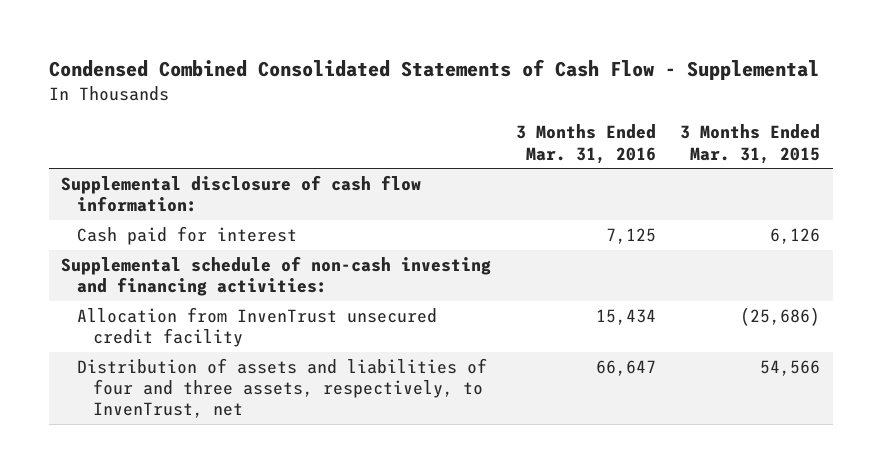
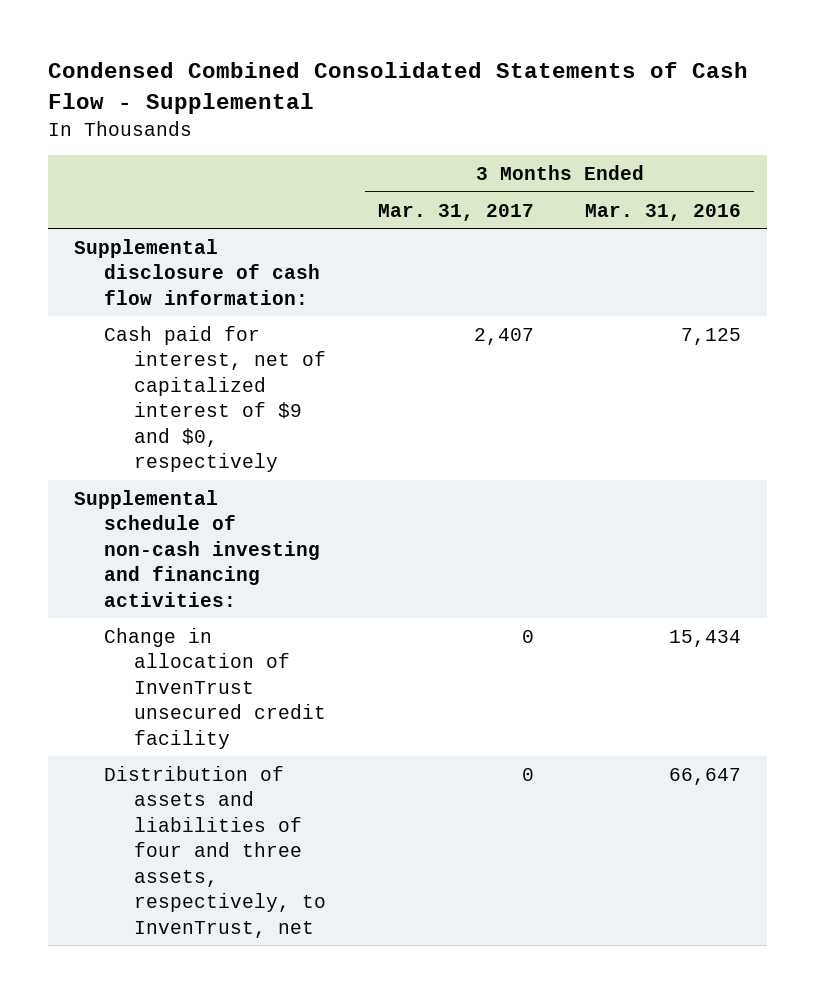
[680,124,821,164] 3 Months Ended Mar. 31, 2015 -> none
none -> [377,203,534,221] Mar. 31, 2017
[77,225,298,245] Cash paid for interest -> [103,325,326,473] Cash paid for interest, net of capitalized interest of $9 and $0, respectively
[77,306,438,348] Allocation from InvenTrust unsecured credit facility -> [103,627,326,749] Change in allocation of InvenTrust unsecured credit facility

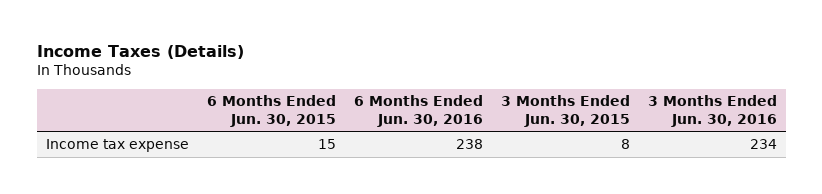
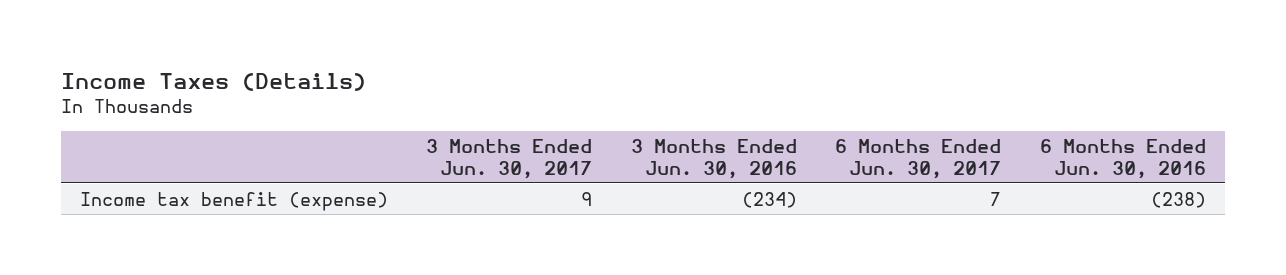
[206,95,336,127] 6 Months Ended Jun. 30, 2015 -> none
[500,95,630,127] 3 Months Ended Jun. 30, 2015 -> none
none -> [426,139,593,179] 3 Months Ended Jun. 30, 2017
none -> [835,139,1002,179] 6 Months Ended Jun. 30, 2017
[45,139,189,153] Income tax expense -> [79,191,388,211] Income tax benefit (expense)
[455,139,483,150] 238 -> [1150,191,1206,208] (238)
[749,139,777,150] 234 -> [741,191,797,208] (234)

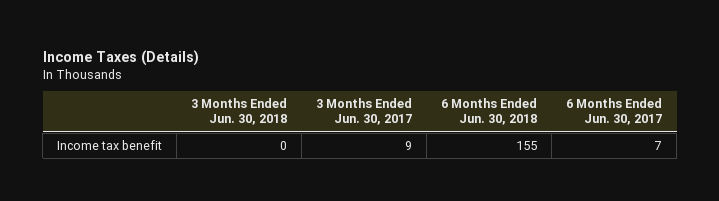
[630,139,797,179] 3 Months Ended Jun. 30, 2016 -> none
[1039,139,1206,179] 6 Months Ended Jun. 30, 2016 -> none
none -> [191,97,288,126] 3 Months Ended Jun. 30, 2018
none -> [441,97,538,126] 6 Months Ended Jun. 30, 2018
[79,191,388,211] Income tax benefit (expense) -> [57,139,163,150] Income tax benefit

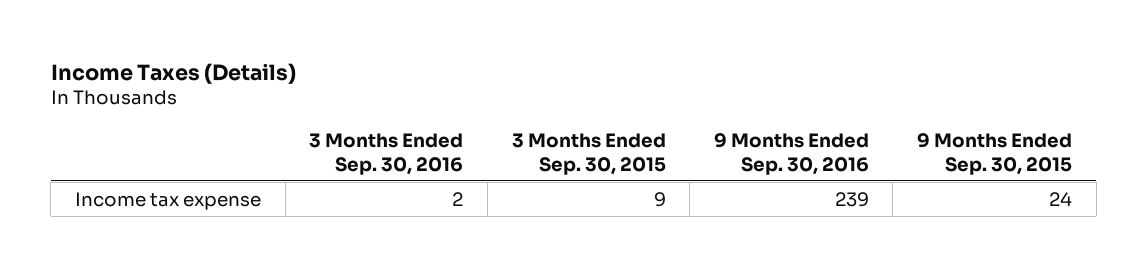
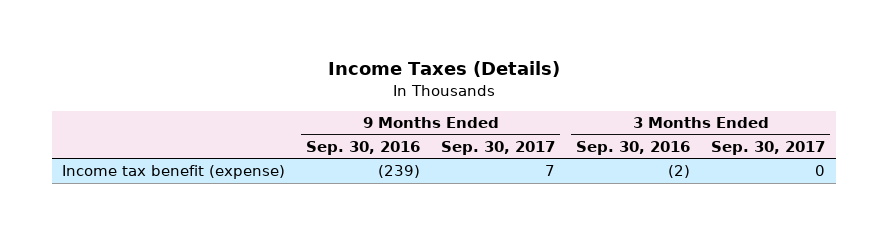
[511,132,666,175] 3 Months Ended Sep. 30, 2015 -> none
[917,132,1073,175] 9 Months Ended Sep. 30, 2015 -> none
none -> [441,140,556,155] Sep. 30, 2017
none -> [711,140,826,155] Sep. 30, 2017
[75,191,262,210] Income tax expense -> [62,165,286,180] Income tax benefit (expense)
[452,191,464,206] 2 -> [668,165,691,179] (2)
[834,191,869,207] 239 -> [378,165,421,179] (239)

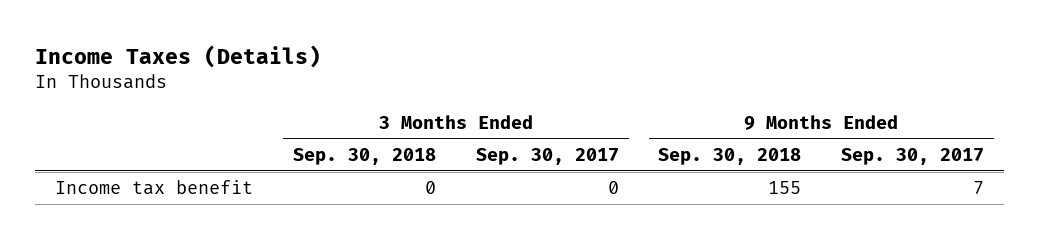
[306,140,421,155] Sep. 30, 2016 -> none
[576,140,691,155] Sep. 30, 2016 -> none
none -> [293,148,437,166] Sep. 30, 2018
none -> [658,148,802,166] Sep. 30, 2018
[62,165,286,180] Income tax benefit (expense) -> [55,180,254,196] Income tax benefit

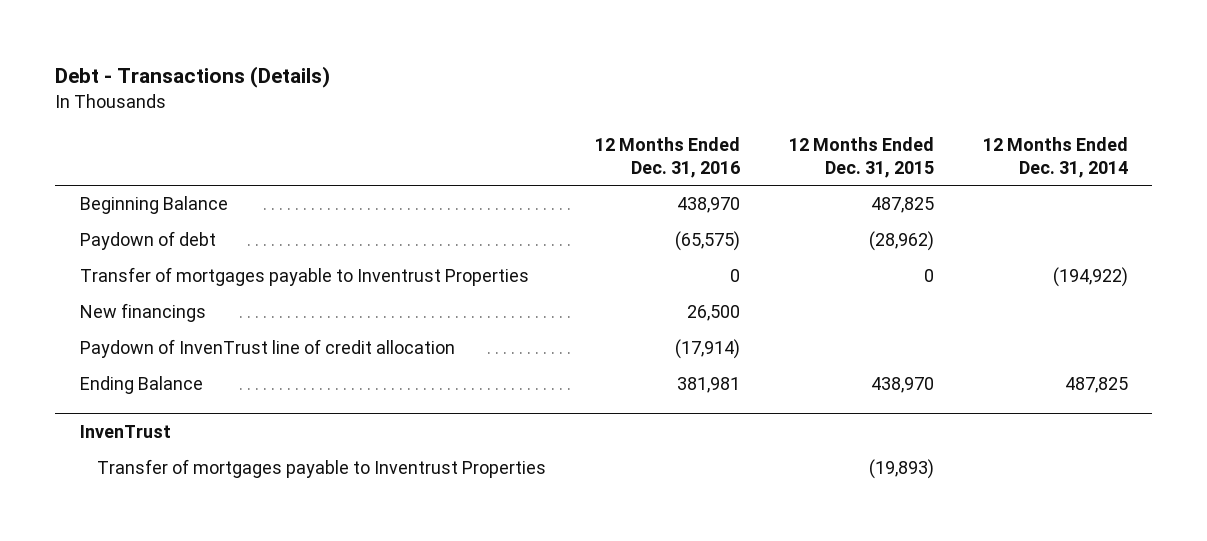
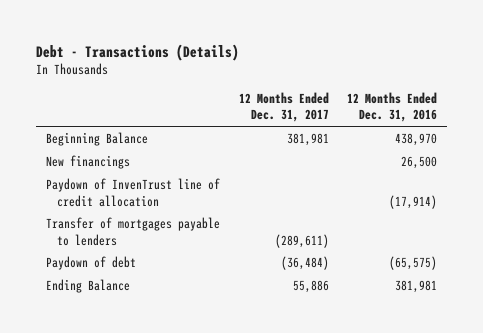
[788,136,934,178] 12 Months Ended Dec. 31, 2015 -> none
[982,136,1128,178] 12 Months Ended Dec. 31, 2014 -> none
none -> [238,91,329,123] 12 Months Ended Dec. 31, 2017
[79,267,529,287] Transfer of mortgages payable to Inventrust Properties -> none
none -> [45,216,220,246] Transfer of mortgages payable to lenders
[79,231,216,251] Paydown of debt -> [45,255,136,270] Paydown of debt
[79,425,171,439] InvenTrust -> none
[97,459,547,479] Transfer of mortgages payable to Inventrust Properties -> none

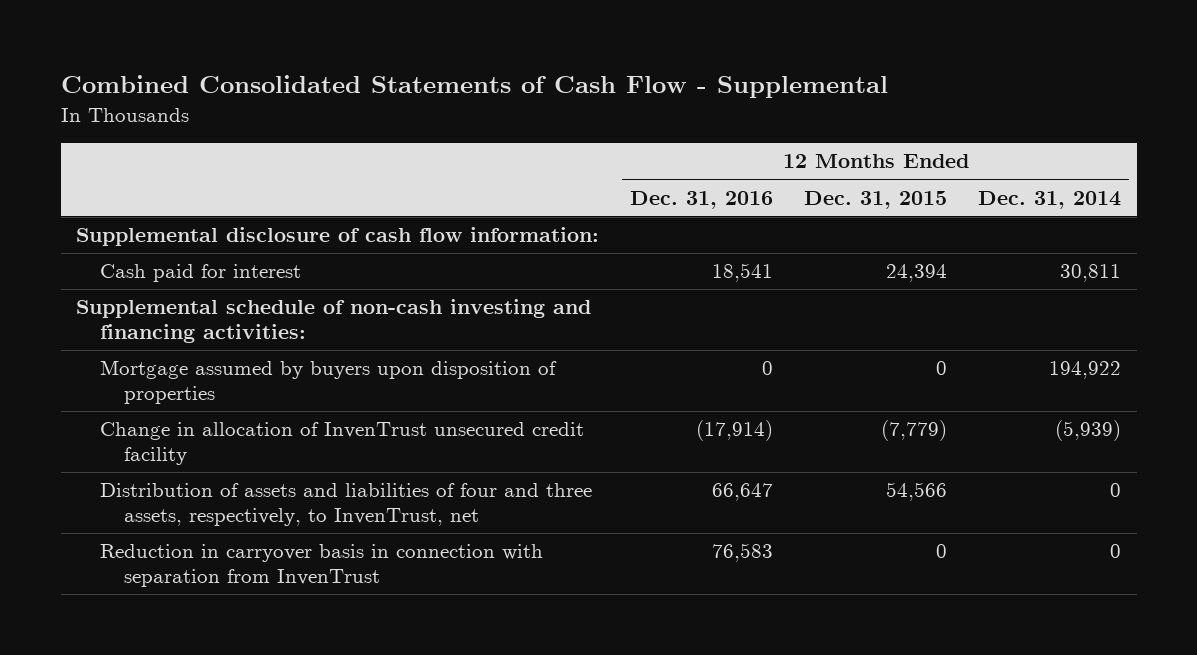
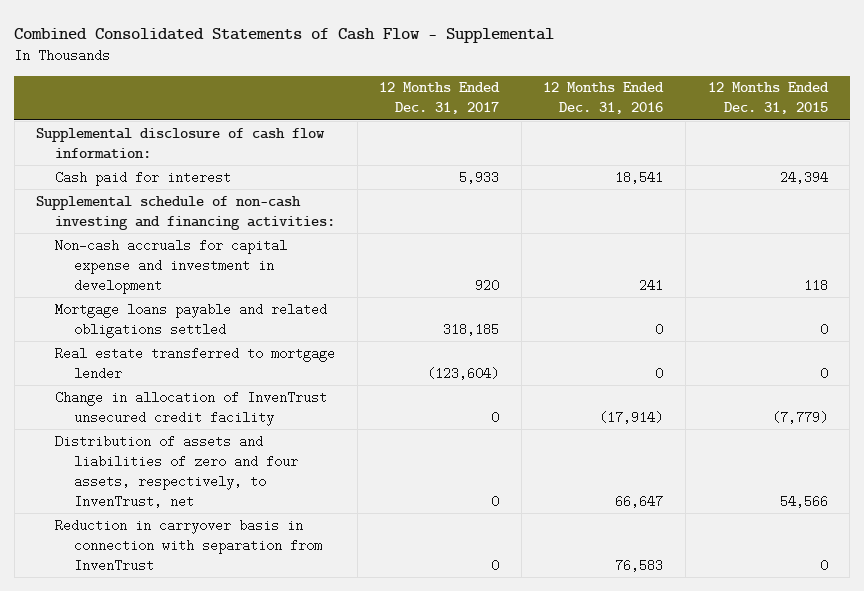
[978,190,1122,209] Dec. 31, 2014 -> none
none -> [379,82,501,115] 12 Months Ended Dec. 31, 2017
[100,360,558,404] Mortgage assumed by buyers upon disposition of properties -> none
none -> [55,238,288,294] Non-cash accruals for capital expense and investment in development
none -> [55,302,328,338] Mortgage loans payable and related obligations settled
none -> [55,346,336,380] Real estate transferred to mortgage lender
[100,483,593,526] Distribution of assets and liabilities of four and three assets, respectively, to InvenTrust, net -> [55,434,299,509] Distribution of assets and liabilities of zero and four assets, respectively, to InvenTrust, net

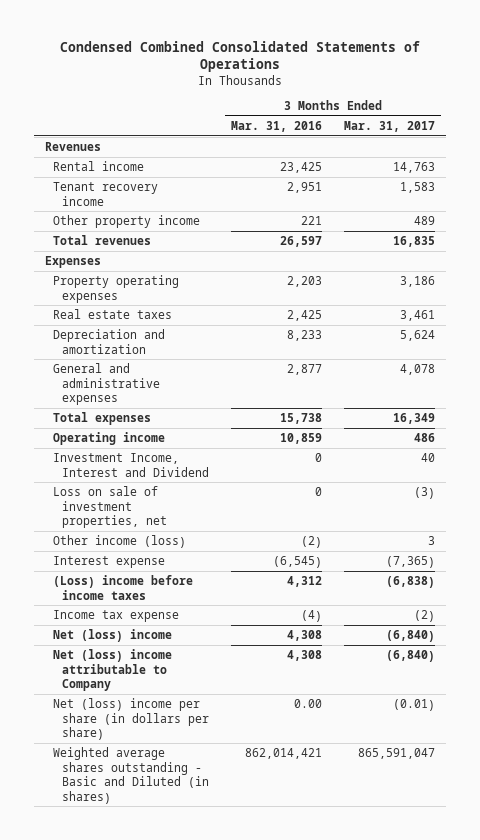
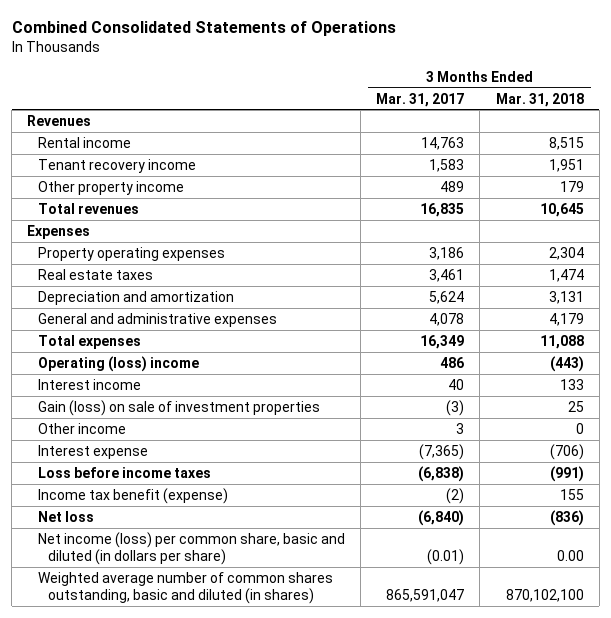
[60,40,421,73] Condensed Combined Consolidated Statements of Operations -> [11,21,396,37] Combined Consolidated Statements of Operations
[230,120,322,132] Mar. 31, 2016 -> none
none -> [495,92,584,107] Mar. 31, 2018
[53,431,166,445] Operating income -> [37,355,199,372] Operating (loss) income
[53,452,209,477] Investment Income, Interest and Dividend -> [37,378,141,390] Interest income
[53,485,167,529] Loss on sale of investment properties, net -> [37,399,320,416] Gain (loss) on sale of investment properties
[53,534,187,548] Other income (loss) -> [37,422,126,434] Other income
[53,628,173,642] Net (loss) income -> none
[53,574,194,600] (Loss) income before income taxes -> [37,466,211,478] Loss before income taxes
[53,609,180,622] Income tax expense -> [37,487,228,504] Income tax benefit (expense)
[53,648,173,692] Net (loss) income attributable to Company -> [37,510,94,522] Net loss
[53,697,209,741] Net (loss) income per share (in dollars per share) -> [37,531,345,566] Net income (loss) per common share, basic and diluted (in dollars per share)
[53,746,209,804] Weighted average shares outstanding - Basic and Diluted (in shares) -> [37,571,333,605] Weighted average number of common shares outstanding, basic and diluted (in shares)

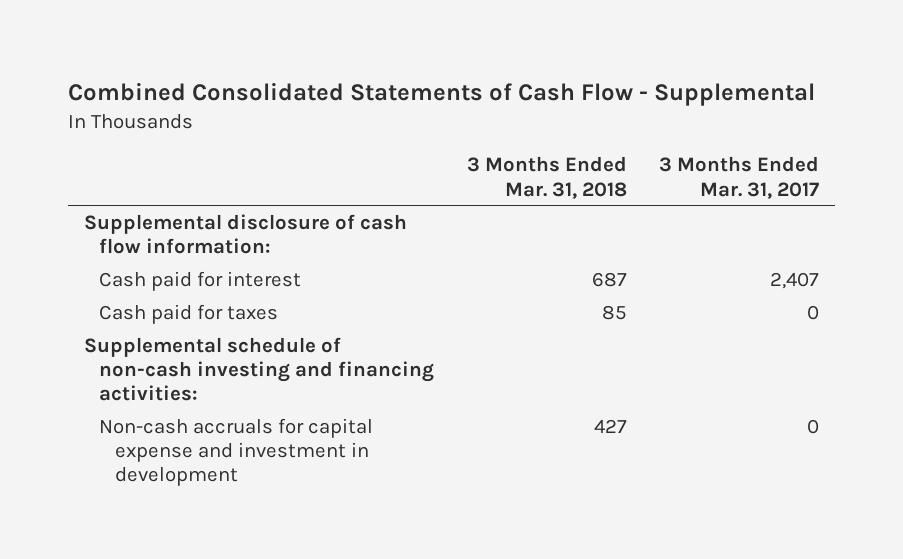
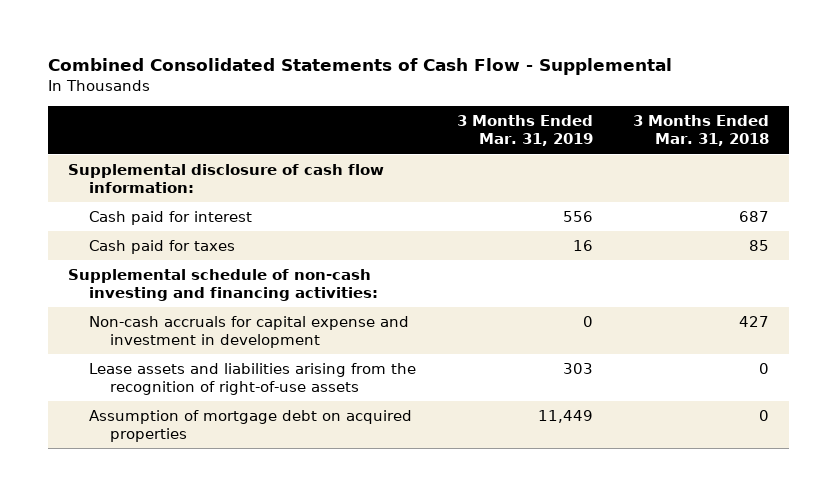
[659,156,820,199] 3 Months Ended Mar. 31, 2017 -> none
none -> [456,115,593,147] 3 Months Ended Mar. 31, 2019
none -> [89,363,417,396] Lease assets and liabilities arising from the recognition of right-of-use assets
none -> [89,410,413,443] Assumption of mortgage debt on acquired properties

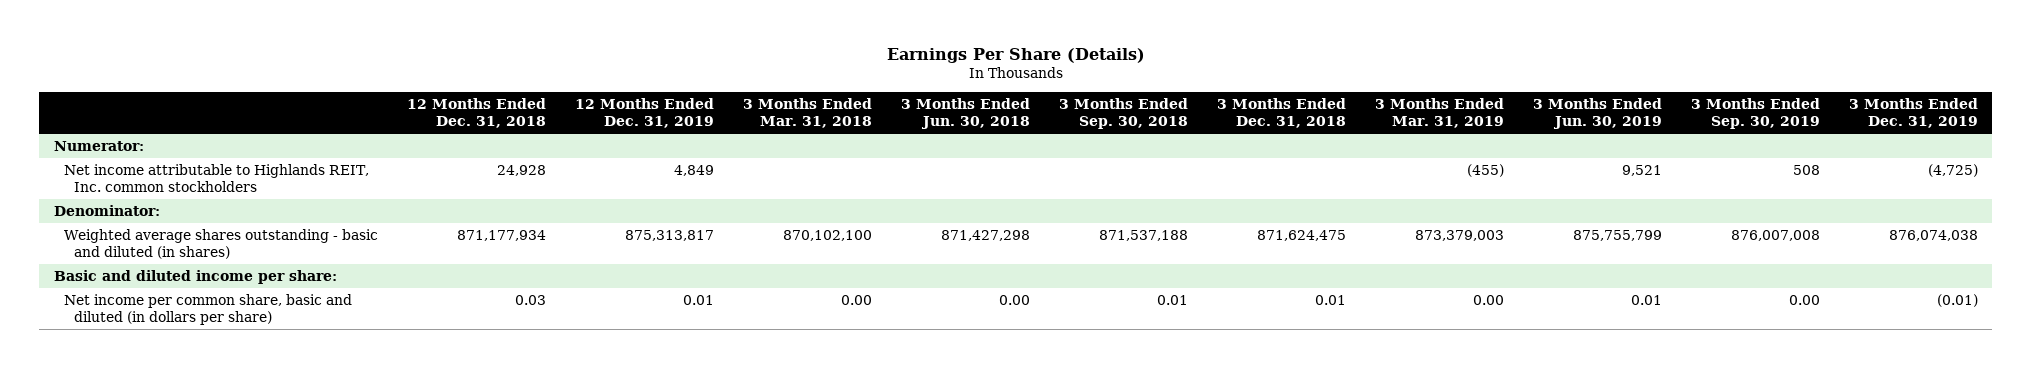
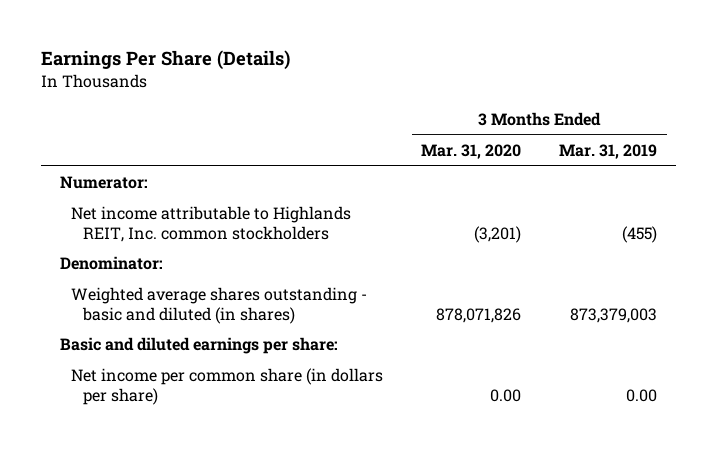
[406,97,546,128] 12 Months Ended Dec. 31, 2018 -> none
[574,97,714,128] 12 Months Ended Dec. 31, 2019 -> none
[742,97,872,128] 3 Months Ended Mar. 31, 2018 -> none
[900,97,1030,129] 3 Months Ended Jun. 30, 2018 -> none
[1058,97,1188,129] 3 Months Ended Sep. 30, 2018 -> none
[1216,97,1346,128] 3 Months Ended Dec. 31, 2018 -> none
[1532,97,1662,129] 3 Months Ended Jun. 30, 2019 -> none
[1690,97,1820,129] 3 Months Ended Sep. 30, 2019 -> none
[1848,97,1978,128] 3 Months Ended Dec. 31, 2019 -> none
none -> [421,143,522,159] Mar. 31, 2020
[53,269,337,284] Basic and diluted income per share: -> [59,337,338,355] Basic and diluted earnings per share:
[64,293,353,326] Net income per common share, basic and diluted (in dollars per share) -> [71,368,384,405] Net income per common share (in dollars per share)

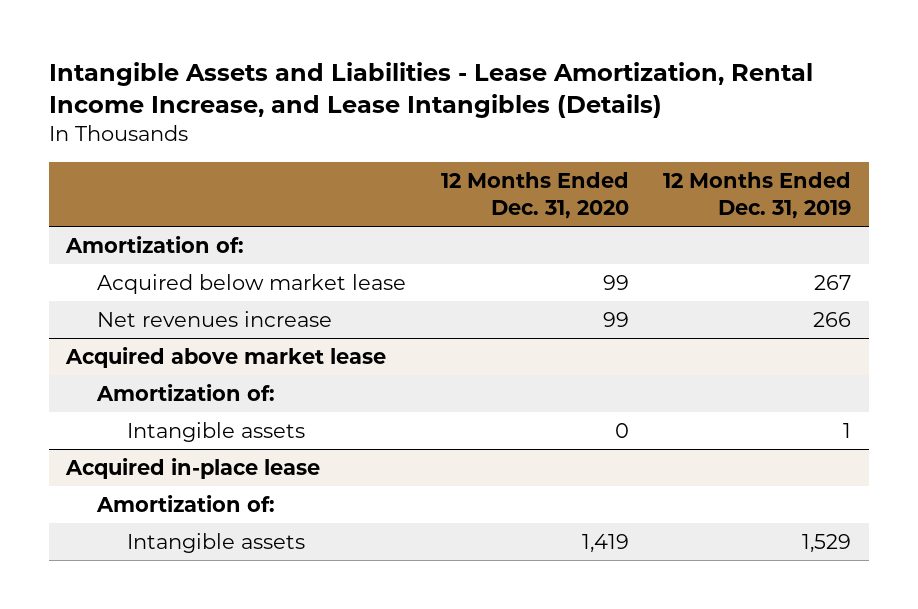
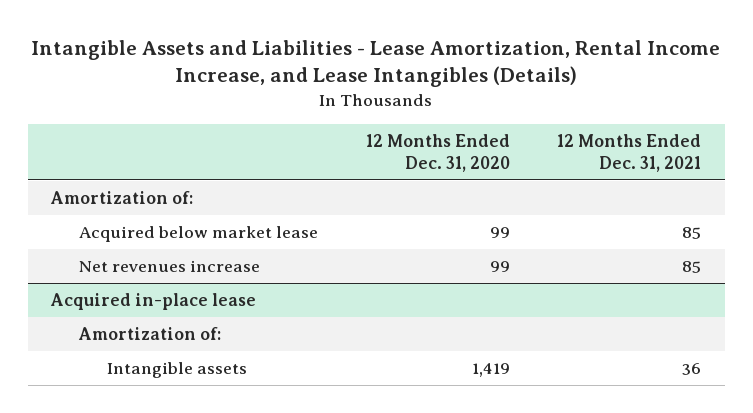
[663,171,852,219] 12 Months Ended Dec. 31, 2019 -> none
none -> [557,134,702,172] 12 Months Ended Dec. 31, 2021
[65,346,387,368] Acquired above market lease -> none
[95,383,275,401] Amortization of: -> none
[127,421,306,442] Intangible assets -> none

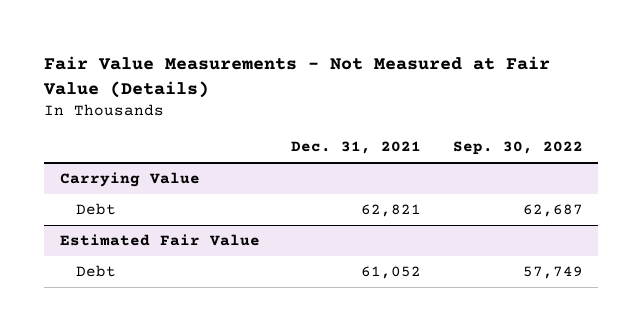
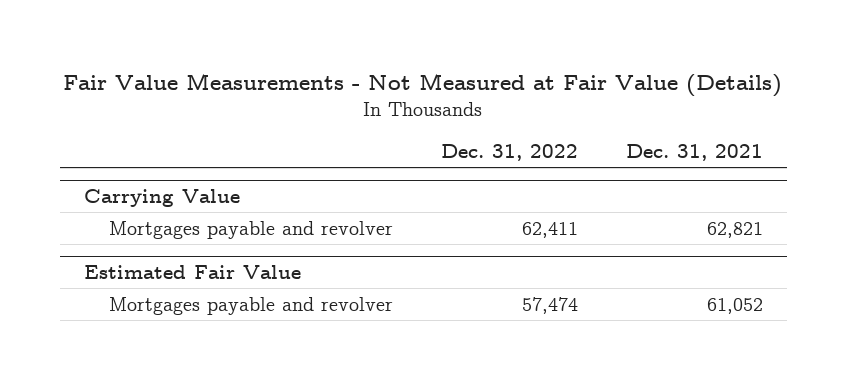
[452,141,583,156] Sep. 30, 2022 -> none
none -> [441,143,579,161] Dec. 31, 2022
[76,203,117,216] Debt -> [109,220,394,239] Mortgages payable and revolver
[76,265,117,278] Debt -> [109,296,394,315] Mortgages payable and revolver

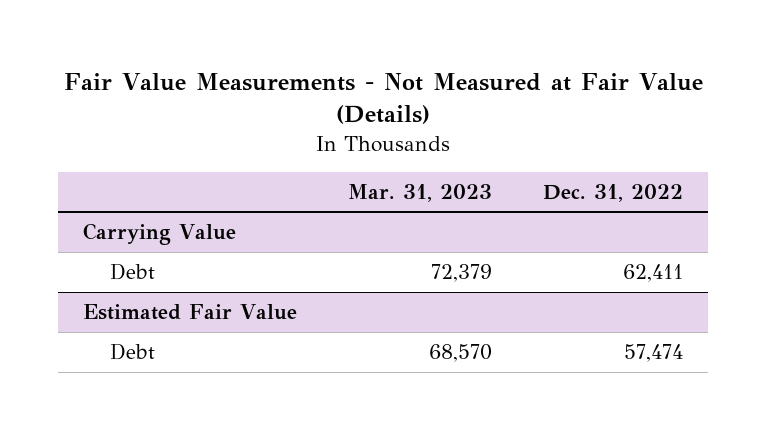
[625,143,763,161] Dec. 31, 2021 -> none
none -> [347,183,492,202] Mar. 31, 2023
[109,220,394,239] Mortgages payable and revolver -> [110,263,156,281] Debt
[109,296,394,315] Mortgages payable and revolver -> [110,343,156,361] Debt

